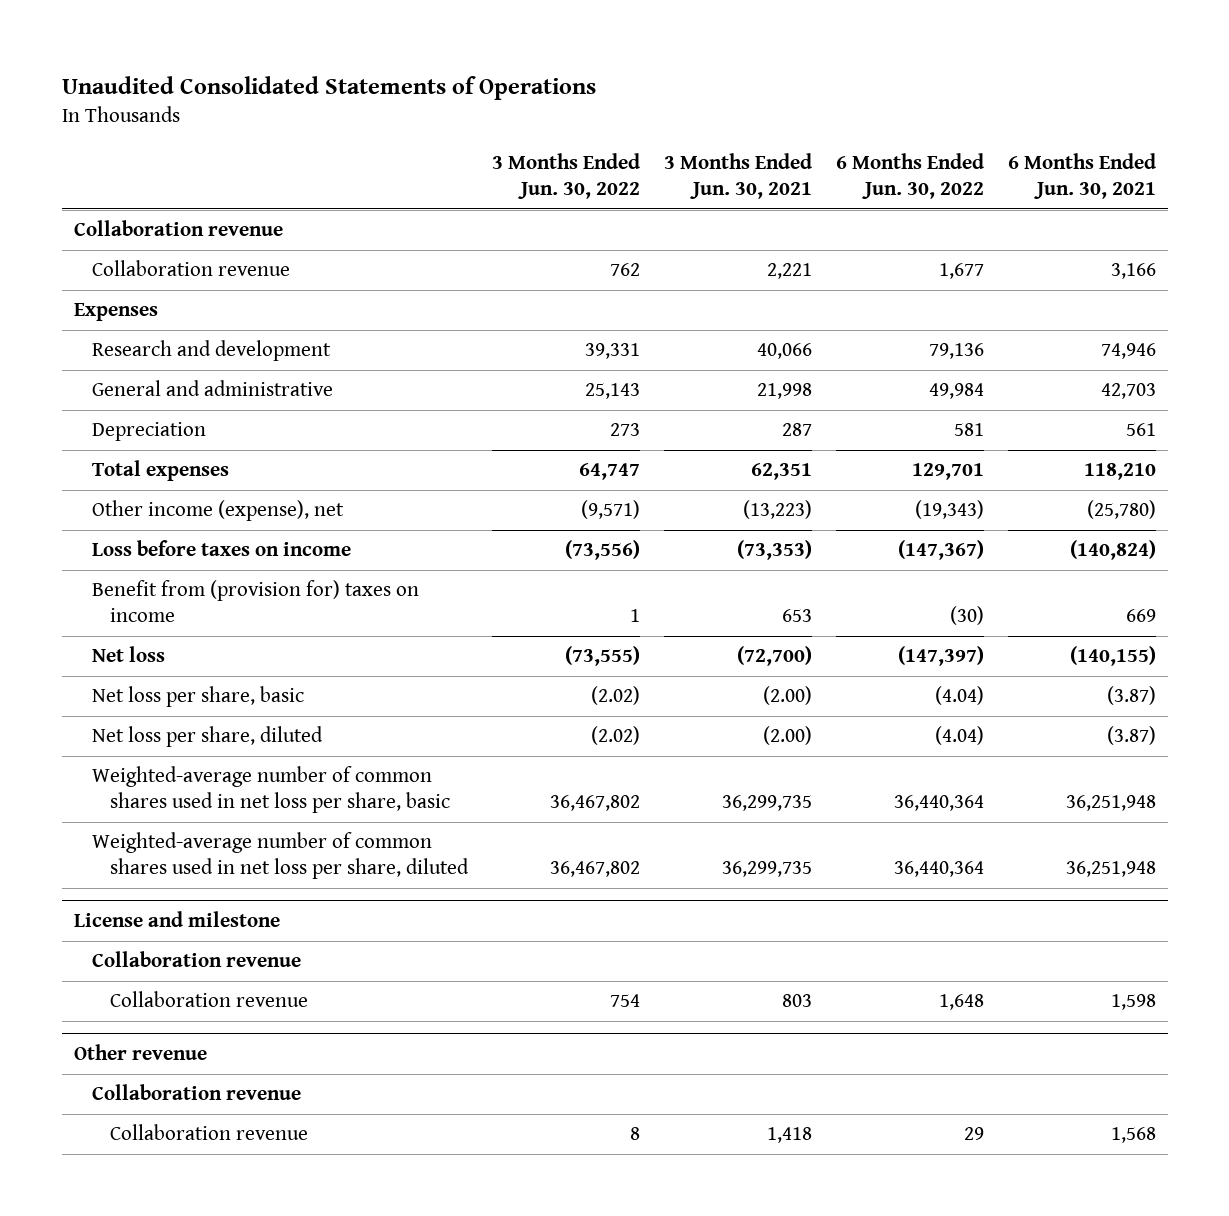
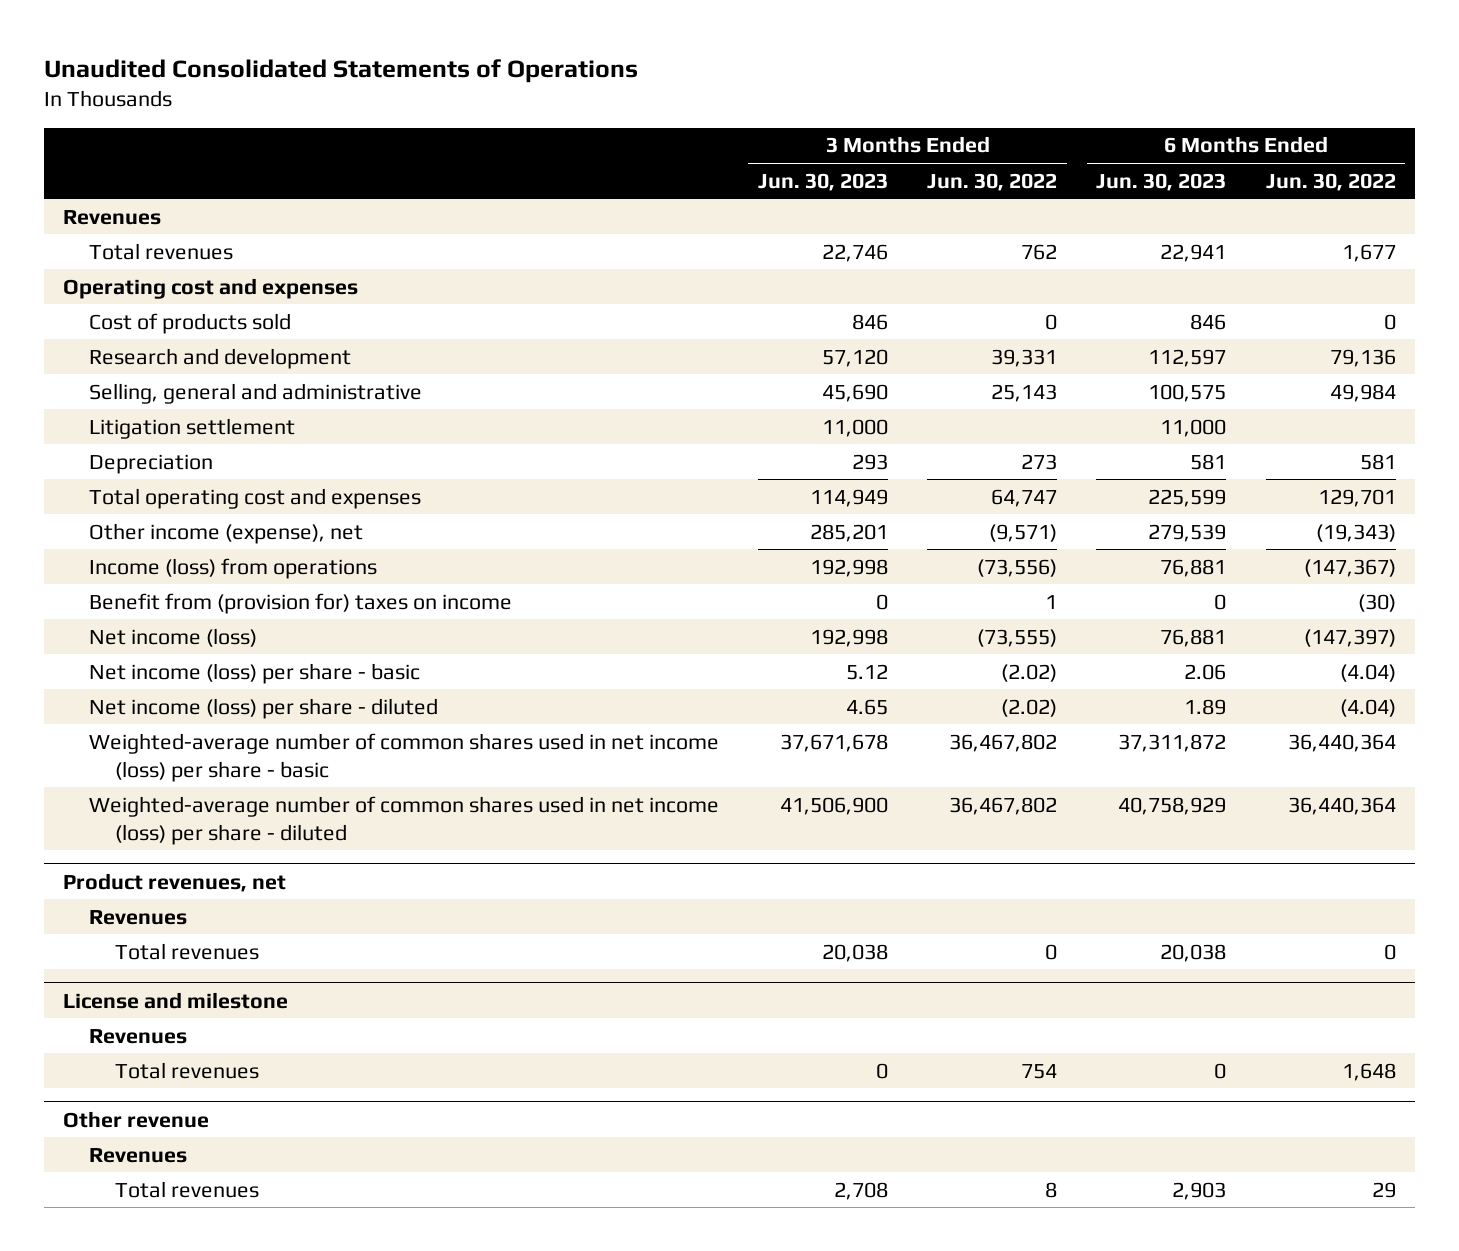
[663,153,812,199] 3 Months Ended Jun. 30, 2021 -> none
[1007,153,1156,199] 6 Months Ended Jun. 30, 2021 -> none
none -> [758,172,889,191] Jun. 30, 2023
none -> [1096,172,1227,191] Jun. 30, 2023
[73,220,283,237] Collaboration revenue -> none
none -> [63,209,162,225] Revenues
[91,260,290,277] Collaboration revenue -> [89,242,234,260] Total revenues
[73,303,158,322] Expenses -> [63,277,359,299] Operating cost and expenses
none -> [89,312,292,334] Cost of products sold
[91,380,333,397] General and administrative -> [89,382,423,404] Selling, general and administrative
none -> [89,417,296,439] Litigation settlement
[91,460,229,482] Total expenses -> [89,487,422,509] Total operating cost and expenses
[91,540,351,557] Loss before taxes on income -> [89,557,378,579] Income (loss) from operations
[91,646,165,663] Net loss -> [89,627,258,647] Net income (loss)
[91,686,304,708] Net loss per share, basic -> [89,662,421,684] Net income (loss) per share - basic
[91,726,323,748] Net loss per share, diluted -> [89,697,439,719] Net income (loss) per share - diluted
[91,766,450,814] Weighted-average number of common shares used in net loss per share, basic -> [89,732,720,782] Weighted-average number of common shares used in net income (loss) per share - basic
[91,832,469,880] Weighted-average number of common shares used in net loss per share, diluted -> [89,795,720,845] Weighted-average number of common shares used in net income (loss) per share - diluted
none -> [63,872,287,892] Product revenues, net
none -> [89,909,188,925] Revenues
none -> [114,942,259,960] Total revenues
[91,951,301,968] Collaboration revenue -> none
none -> [89,1028,188,1044] Revenues
[109,991,308,1008] Collaboration revenue -> [114,1061,259,1079] Total revenues
[91,1084,301,1101] Collaboration revenue -> none
none -> [89,1147,188,1163] Revenues
[109,1124,308,1141] Collaboration revenue -> [114,1180,259,1198] Total revenues

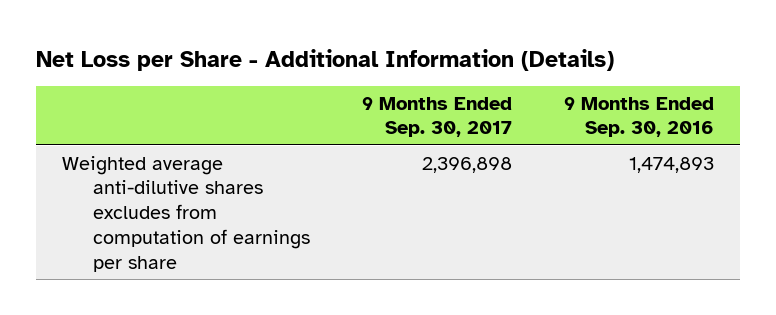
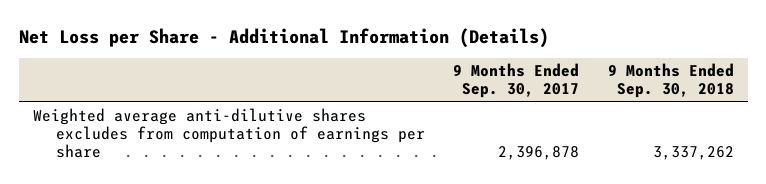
[563,96,714,138] 9 Months Ended Sep. 30, 2016 -> none
none -> [607,63,734,99] 9 Months Ended Sep. 30, 2018
[421,156,512,173] 2,396,898 -> [498,146,580,161] 2,396,878

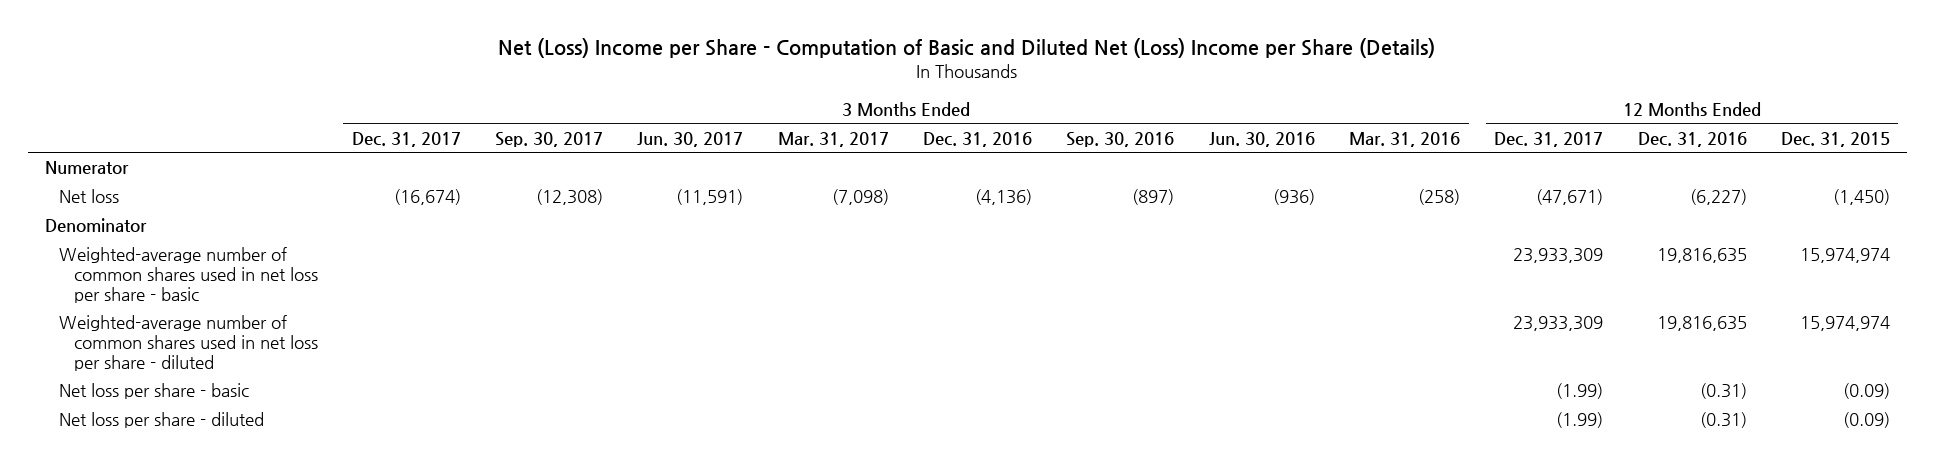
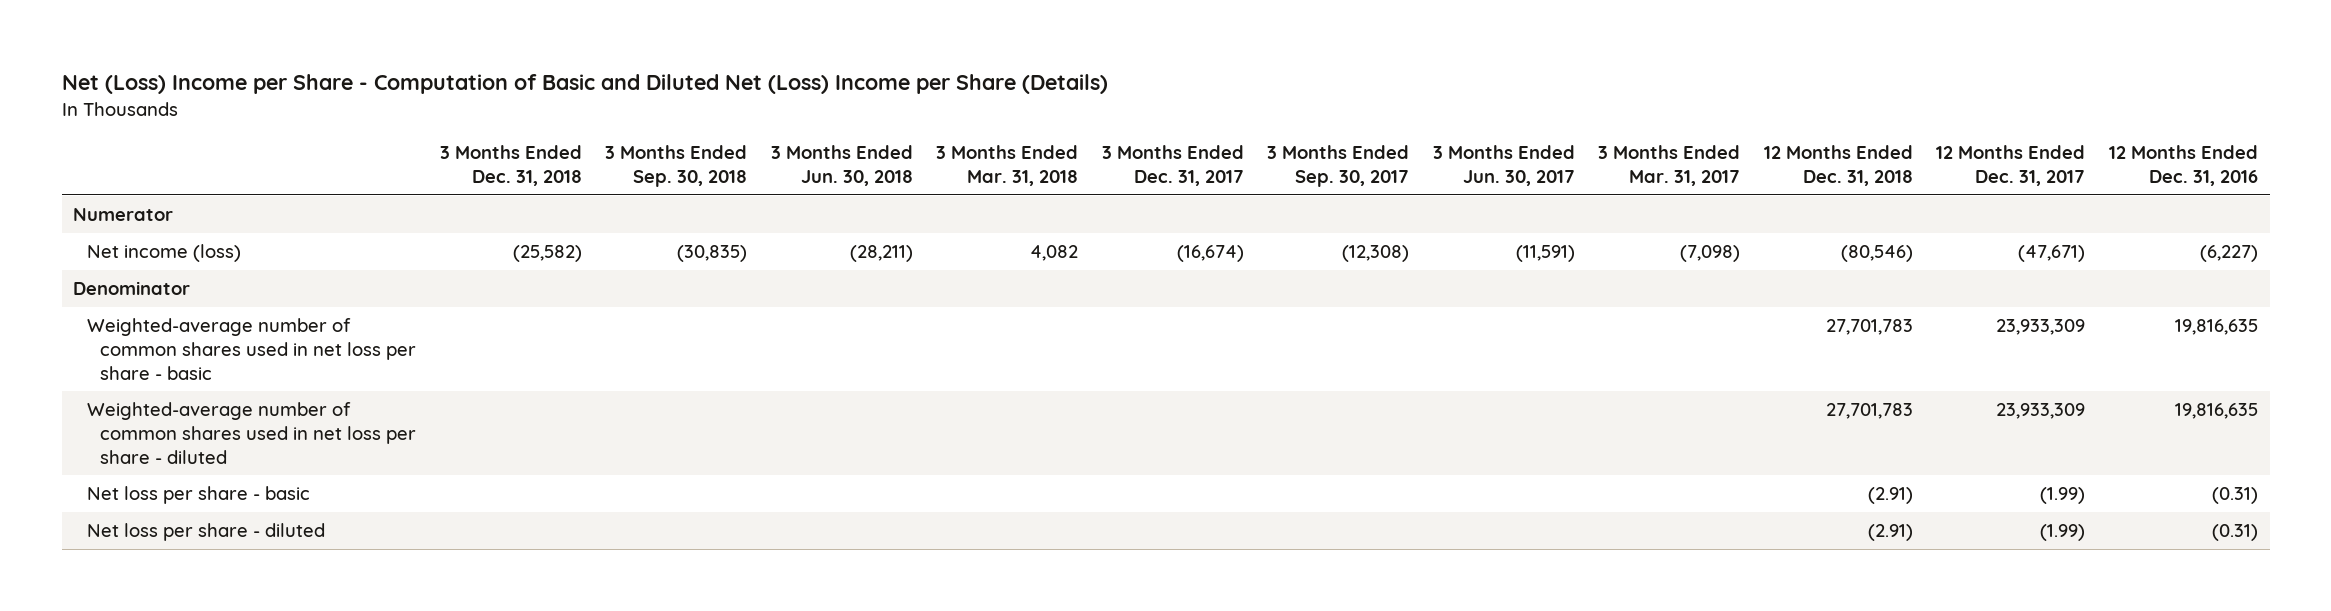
[923,131,1033,147] Dec. 31, 2016 -> none
[1066,131,1175,147] Sep. 30, 2016 -> none
[1208,131,1315,147] Jun. 30, 2016 -> none
[1348,131,1460,147] Mar. 31, 2016 -> none
[1780,131,1890,147] Dec. 31, 2015 -> none
none -> [439,145,582,187] 3 Months Ended Dec. 31, 2018
none -> [605,145,748,188] 3 Months Ended Sep. 30, 2018
none -> [770,145,913,187] 3 Months Ended Jun. 30, 2018
none -> [936,145,1079,187] 3 Months Ended Mar. 31, 2018
none -> [1763,145,1913,187] 12 Months Ended Dec. 31, 2018
[59,189,120,204] Net loss -> [86,243,241,262] Net income (loss)

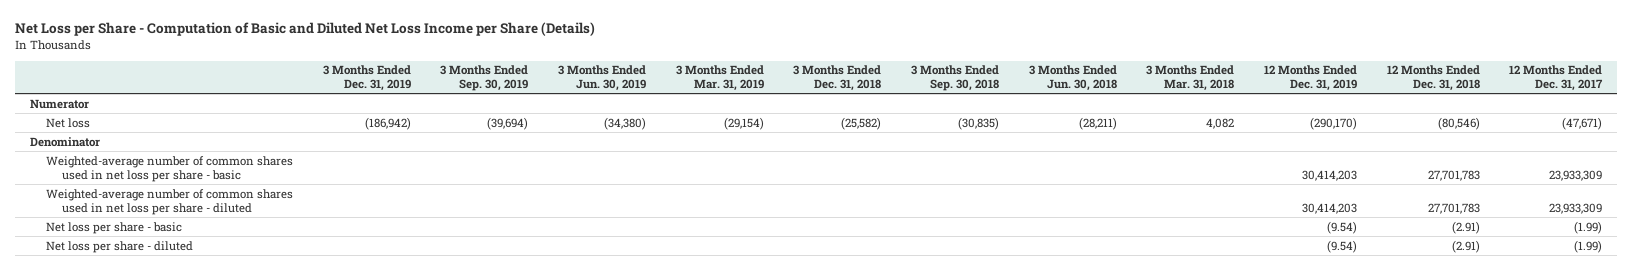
[61,74,1108,95] Net (Loss) Income per Share - Computation of Basic and Diluted Net (Loss) Income per Share (Details) -> [14,21,595,36] Net Loss per Share - Computation of Basic and Diluted Net Loss Income per Share (Details)
[1101,145,1244,187] 3 Months Ended Dec. 31, 2017 -> none
[1267,145,1410,188] 3 Months Ended Sep. 30, 2017 -> none
[1432,145,1575,187] 3 Months Ended Jun. 30, 2017 -> none
[1598,145,1741,187] 3 Months Ended Mar. 31, 2017 -> none
[2108,145,2258,187] 12 Months Ended Dec. 31, 2016 -> none
none -> [322,65,411,92] 3 Months Ended Dec. 31, 2019
none -> [440,65,529,92] 3 Months Ended Sep. 30, 2019
none -> [557,65,646,92] 3 Months Ended Jun. 30, 2019
none -> [675,65,764,92] 3 Months Ended Mar. 31, 2019
none -> [1264,65,1358,92] 12 Months Ended Dec. 31, 2019
[86,243,241,262] Net income (loss) -> [45,117,90,128] Net loss

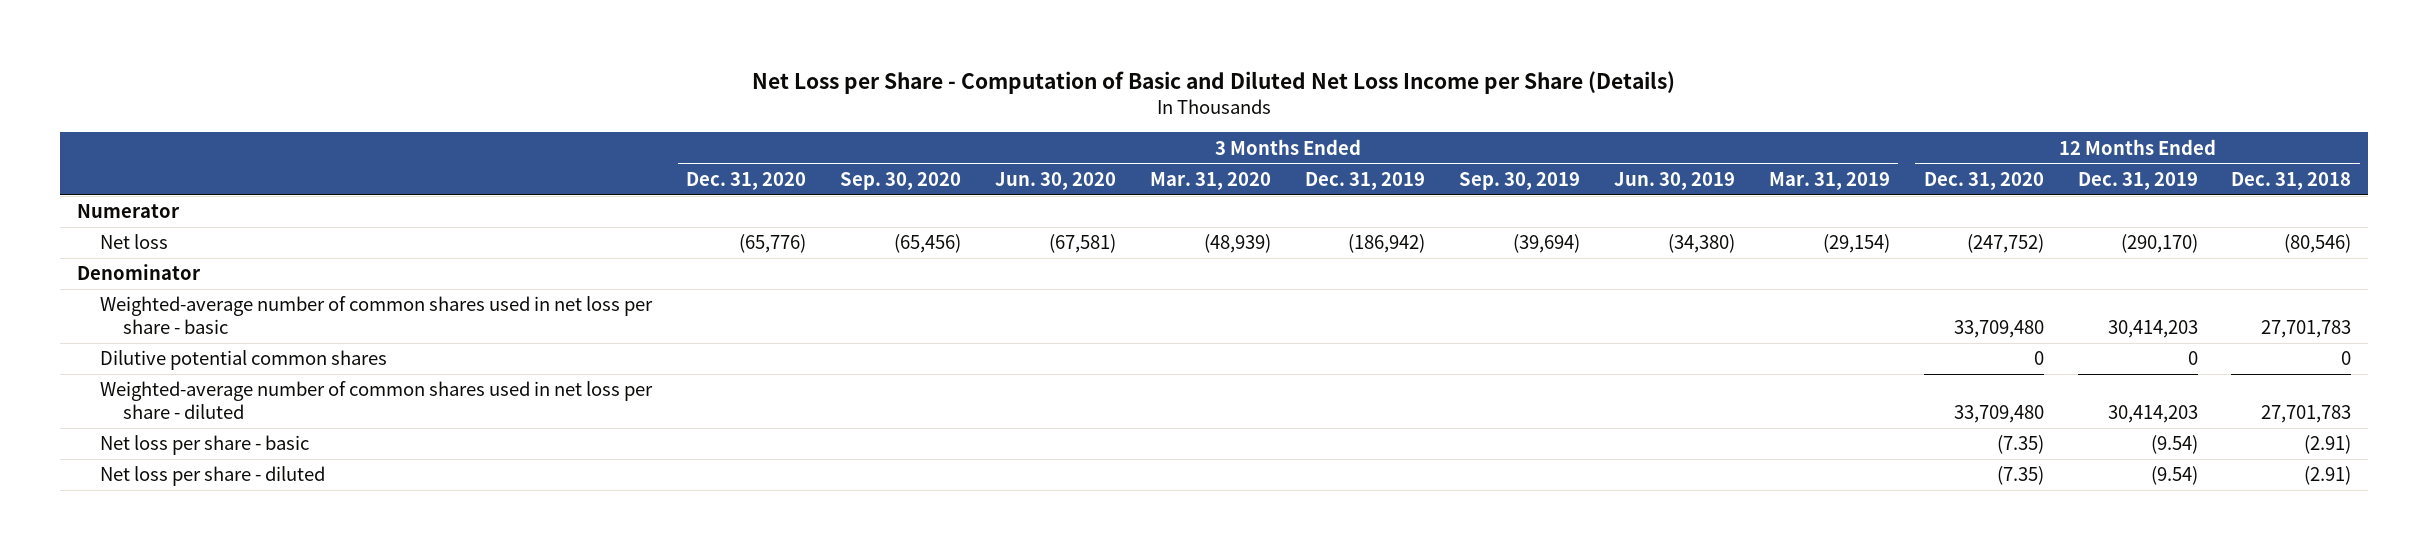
[793,65,882,92] 3 Months Ended Dec. 31, 2018 -> none
[910,65,999,92] 3 Months Ended Sep. 30, 2018 -> none
[1028,65,1117,92] 3 Months Ended Jun. 30, 2018 -> none
[1146,65,1235,92] 3 Months Ended Mar. 31, 2018 -> none
[1509,65,1604,92] 12 Months Ended Dec. 31, 2017 -> none
none -> [686,171,807,190] Dec. 31, 2020
none -> [840,171,962,190] Sep. 30, 2020
none -> [995,171,1117,190] Jun. 30, 2020
none -> [1150,171,1272,190] Mar. 31, 2020
none -> [1923,171,2044,190] Dec. 31, 2020
none -> [100,350,388,371] Dilutive potential common shares

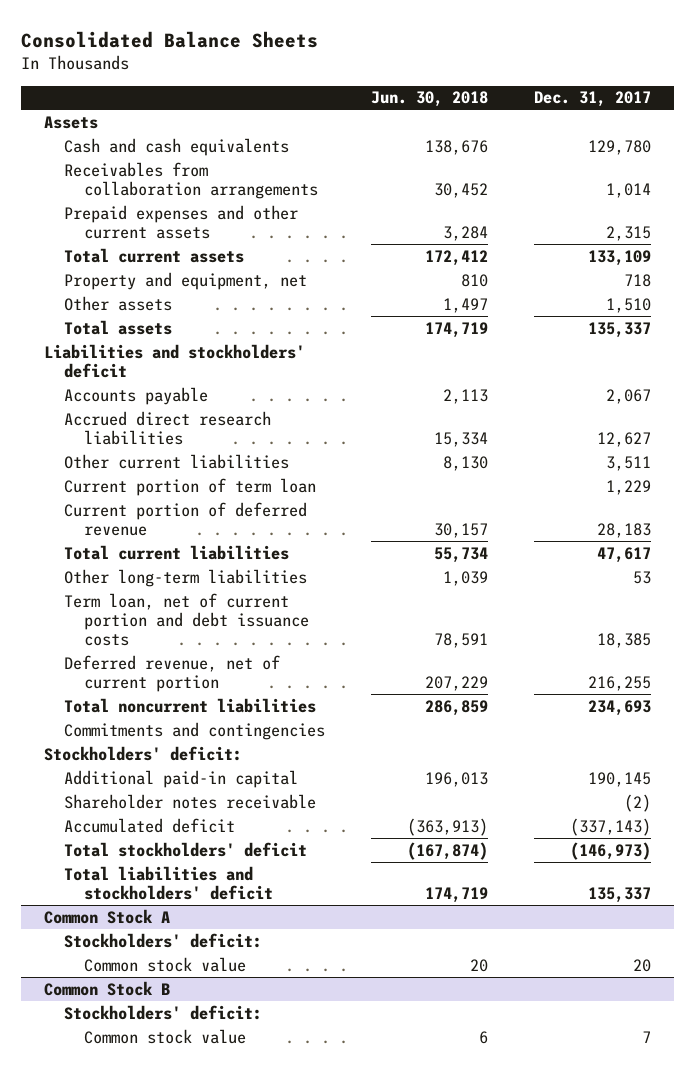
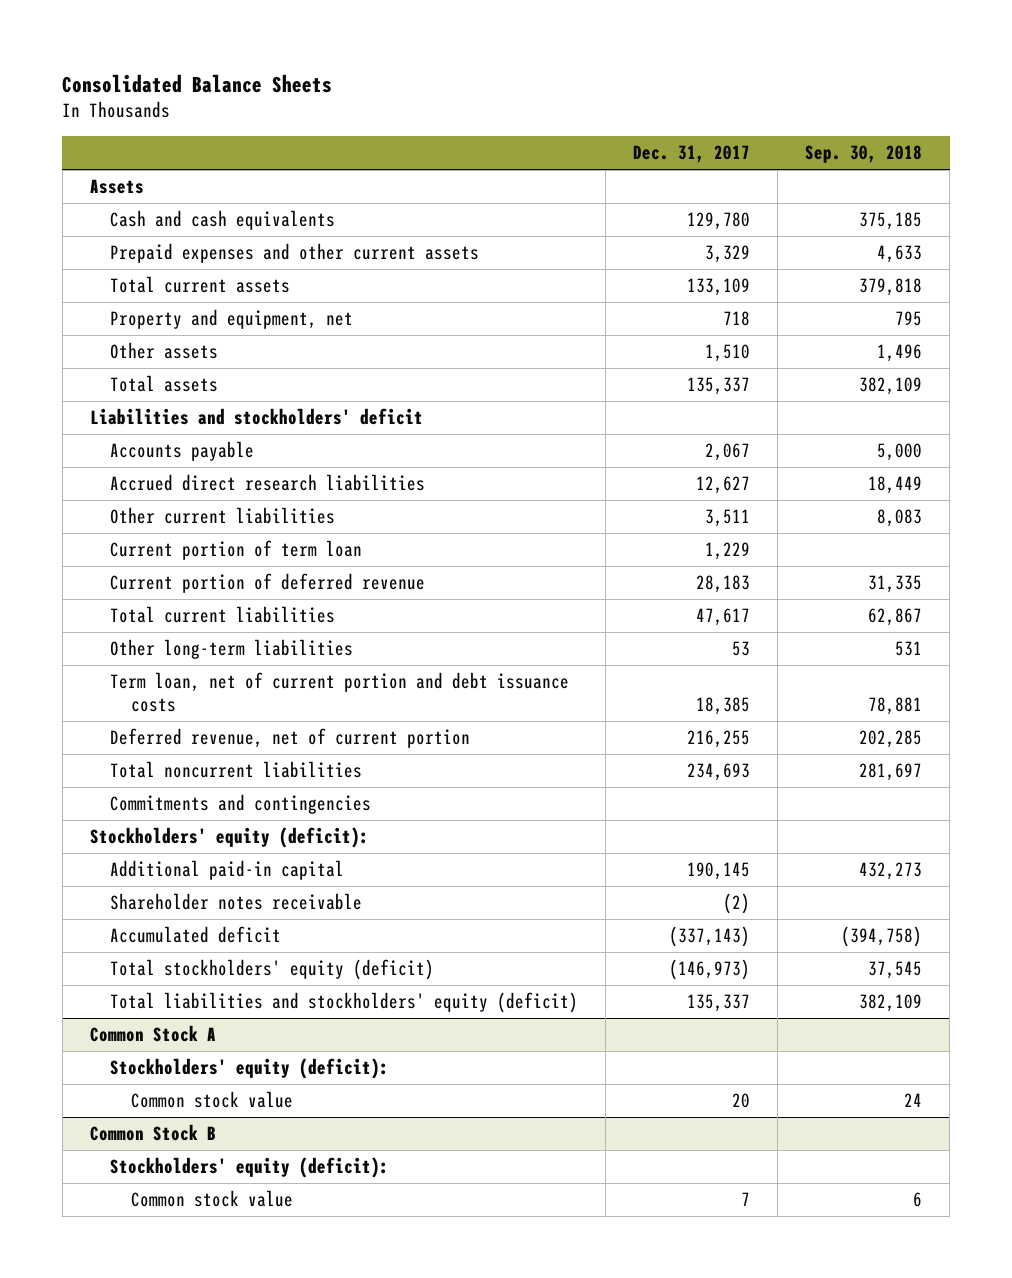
[371,91,489,108] Jun. 30, 2018 -> none
none -> [805,145,923,164] Sep. 30, 2018
[64,161,319,199] Receivables from collaboration arrangements -> none
[606,225,652,241] 2,315 -> [705,245,751,264] 3,329
[43,745,242,761] Stockholders' deficit: -> [89,827,369,849] Stockholders' equity (deficit):
[64,841,308,857] Total stockholders' deficit -> [110,959,435,981] Total stockholders' equity (deficit)
[64,865,274,900] Total liabilities and stockholders' deficit -> [110,992,579,1014] Total liabilities and stockholders' equity (deficit)
[64,932,263,948] Stockholders' deficit: -> [110,1058,390,1080] Stockholders' equity (deficit):
[64,1004,263,1020] Stockholders' deficit: -> [110,1157,390,1179] Stockholders' equity (deficit):

